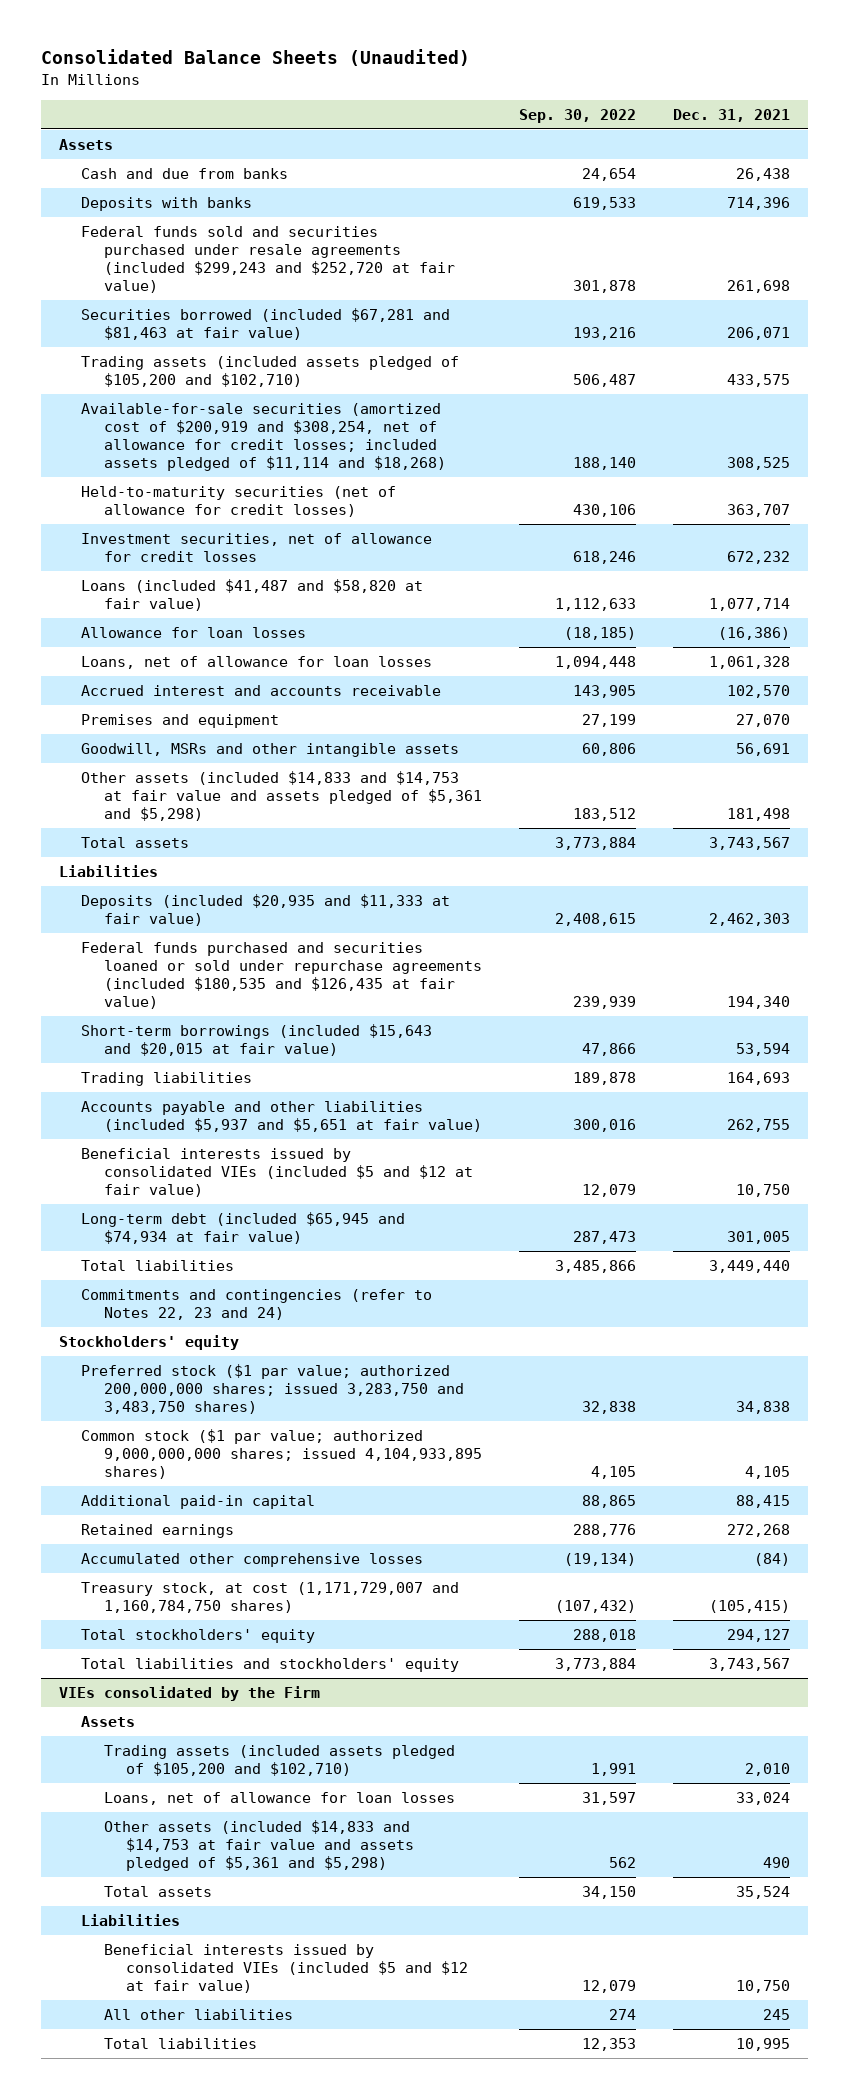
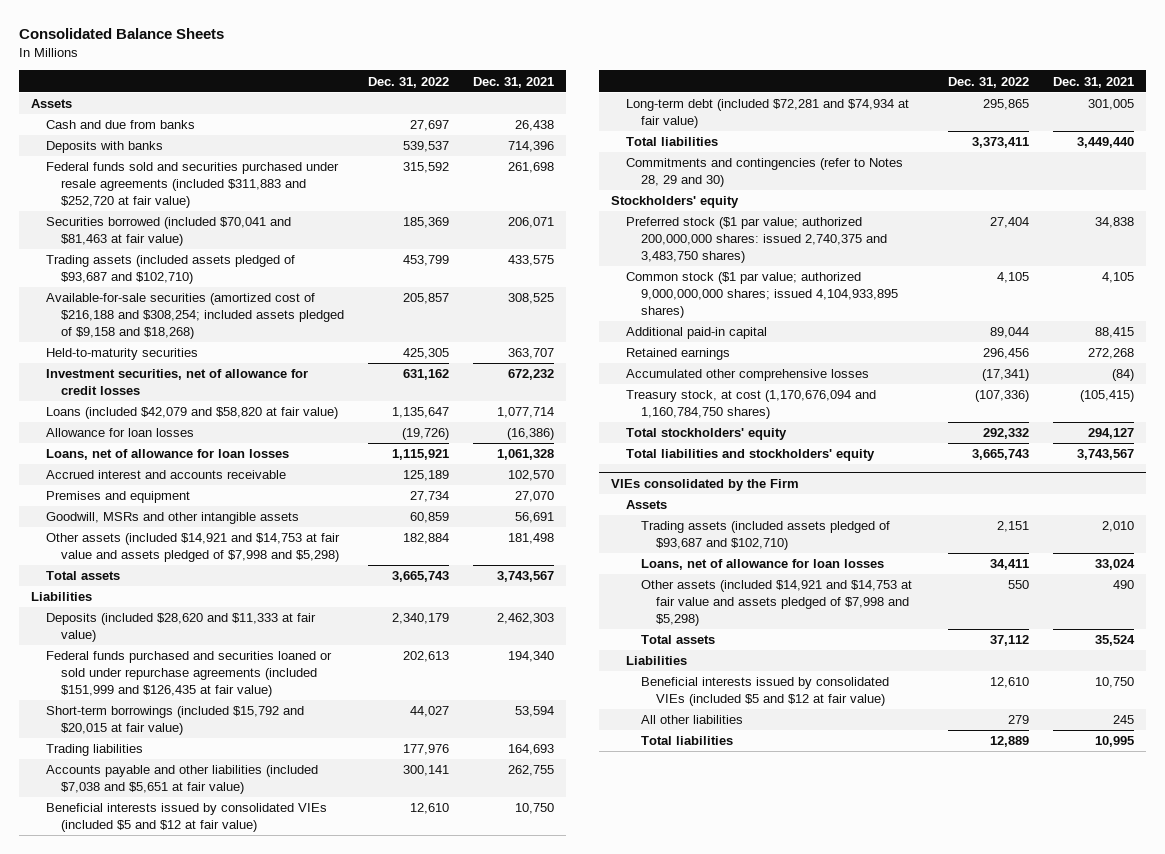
[40,49,470,67] Consolidated Balance Sheets (Unaudited) -> [18,28,224,40] Consolidated Balance Sheets
[518,108,636,123] Sep. 30, 2022 -> none
none -> [368,76,450,88] Dec. 31, 2022
[81,226,455,294] Federal funds sold and securities purchased under resale agreements (included $299,243 and $252,720 at fair value) -> [46,162,340,208] Federal funds sold and securities purchased under resale agreements (included $311,883 and $252,720 at fair value)
[81,308,451,341] Securities borrowed (included $67,281 and $81,463 at fair value) -> [46,217,292,246] Securities borrowed (included $70,041 and $81,463 at fair value)
[81,356,460,388] Trading assets (included assets pledged of $105,200 and $102,710) -> [46,255,296,284] Trading assets (included assets pledged of $93,687 and $102,710)
[81,403,446,472] Available-for-sale securities (amortized cost of $200,919 and $308,254, net of allowance for credit losses; included assets pledged of $11,114 and $18,268) -> [46,293,345,339] Available-for-sale securities (amortized cost of $216,188 and $308,254; included assets pledged of $9,158 and $18,268)
[81,486,397,518] Held-to-maturity securities (net of allowance for credit losses) -> [46,348,199,361] Held-to-maturity securities
[81,579,424,612] Loans (included $41,487 and $58,820 at fair value) -> [46,407,339,420] Loans (included $42,079 and $58,820 at fair value)
[81,771,482,822] Other assets (included $14,833 and $14,753 at fair value and assets pledged of $5,361 and $5,298) -> [46,533,341,562] Other assets (included $14,921 and $14,753 at fair value and assets pledged of $7,998 and $5,298)
[81,894,451,927] Deposits (included $20,935 and $11,333 at fair value) -> [46,613,317,642] Deposits (included $28,620 and $11,333 at fair value)
[81,942,482,1010] Federal funds purchased and securities loaned or sold under repurchase agreements (included $180,535 and $126,435 at fair value) -> [46,651,333,697] Federal funds purchased and securities loaned or sold under repurchase agreements (included $151,999 and $126,435 at fair value)
[81,1024,433,1057] Short-term borrowings (included $15,643 and $20,015 at fair value) -> [46,706,305,735] Short-term borrowings (included $15,792 and $20,015 at fair value)
[81,1101,482,1133] Accounts payable and other liabilities (included $5,937 and $5,651 at fair value) -> [46,765,319,794] Accounts payable and other liabilities (included $7,038 and $5,651 at fair value)
[81,1212,406,1245] Long-term debt (included $65,945 and $74,934 at fair value) -> [626,99,910,128] Long-term debt (included $72,281 and $74,934 at fair value)
[81,1289,433,1321] Commitments and contingencies (refer to Notes 22, 23 and 24) -> [626,158,904,187] Commitments and contingencies (refer to Notes 28, 29 and 30)
[81,1364,464,1415] Preferred stock ($1 par value; authorized 200,000,000 shares; issued 3,283,750 and 3,483,750 shares) -> [626,217,888,263] Preferred stock ($1 par value; authorized 200,000,000 shares: issued 2,740,375 and 3,483,750 shares)
[81,1582,460,1614] Treasury stock, at cost (1,171,729,007 and 1,160,784,750 shares) -> [626,390,877,419] Treasury stock, at cost (1,170,676,094 and 1,160,784,750 shares)
[103,1745,455,1777] Trading assets (included assets pledged of $105,200 and $102,710) -> [641,521,891,550] Trading assets (included assets pledged of $93,687 and $102,710)
[103,1820,414,1872] Other assets (included $14,833 and $14,753 at fair value and assets pledged of $5,361 and $5,298) -> [641,580,913,626] Other assets (included $14,921 and $14,753 at fair value and assets pledged of $7,998 and $5,298)

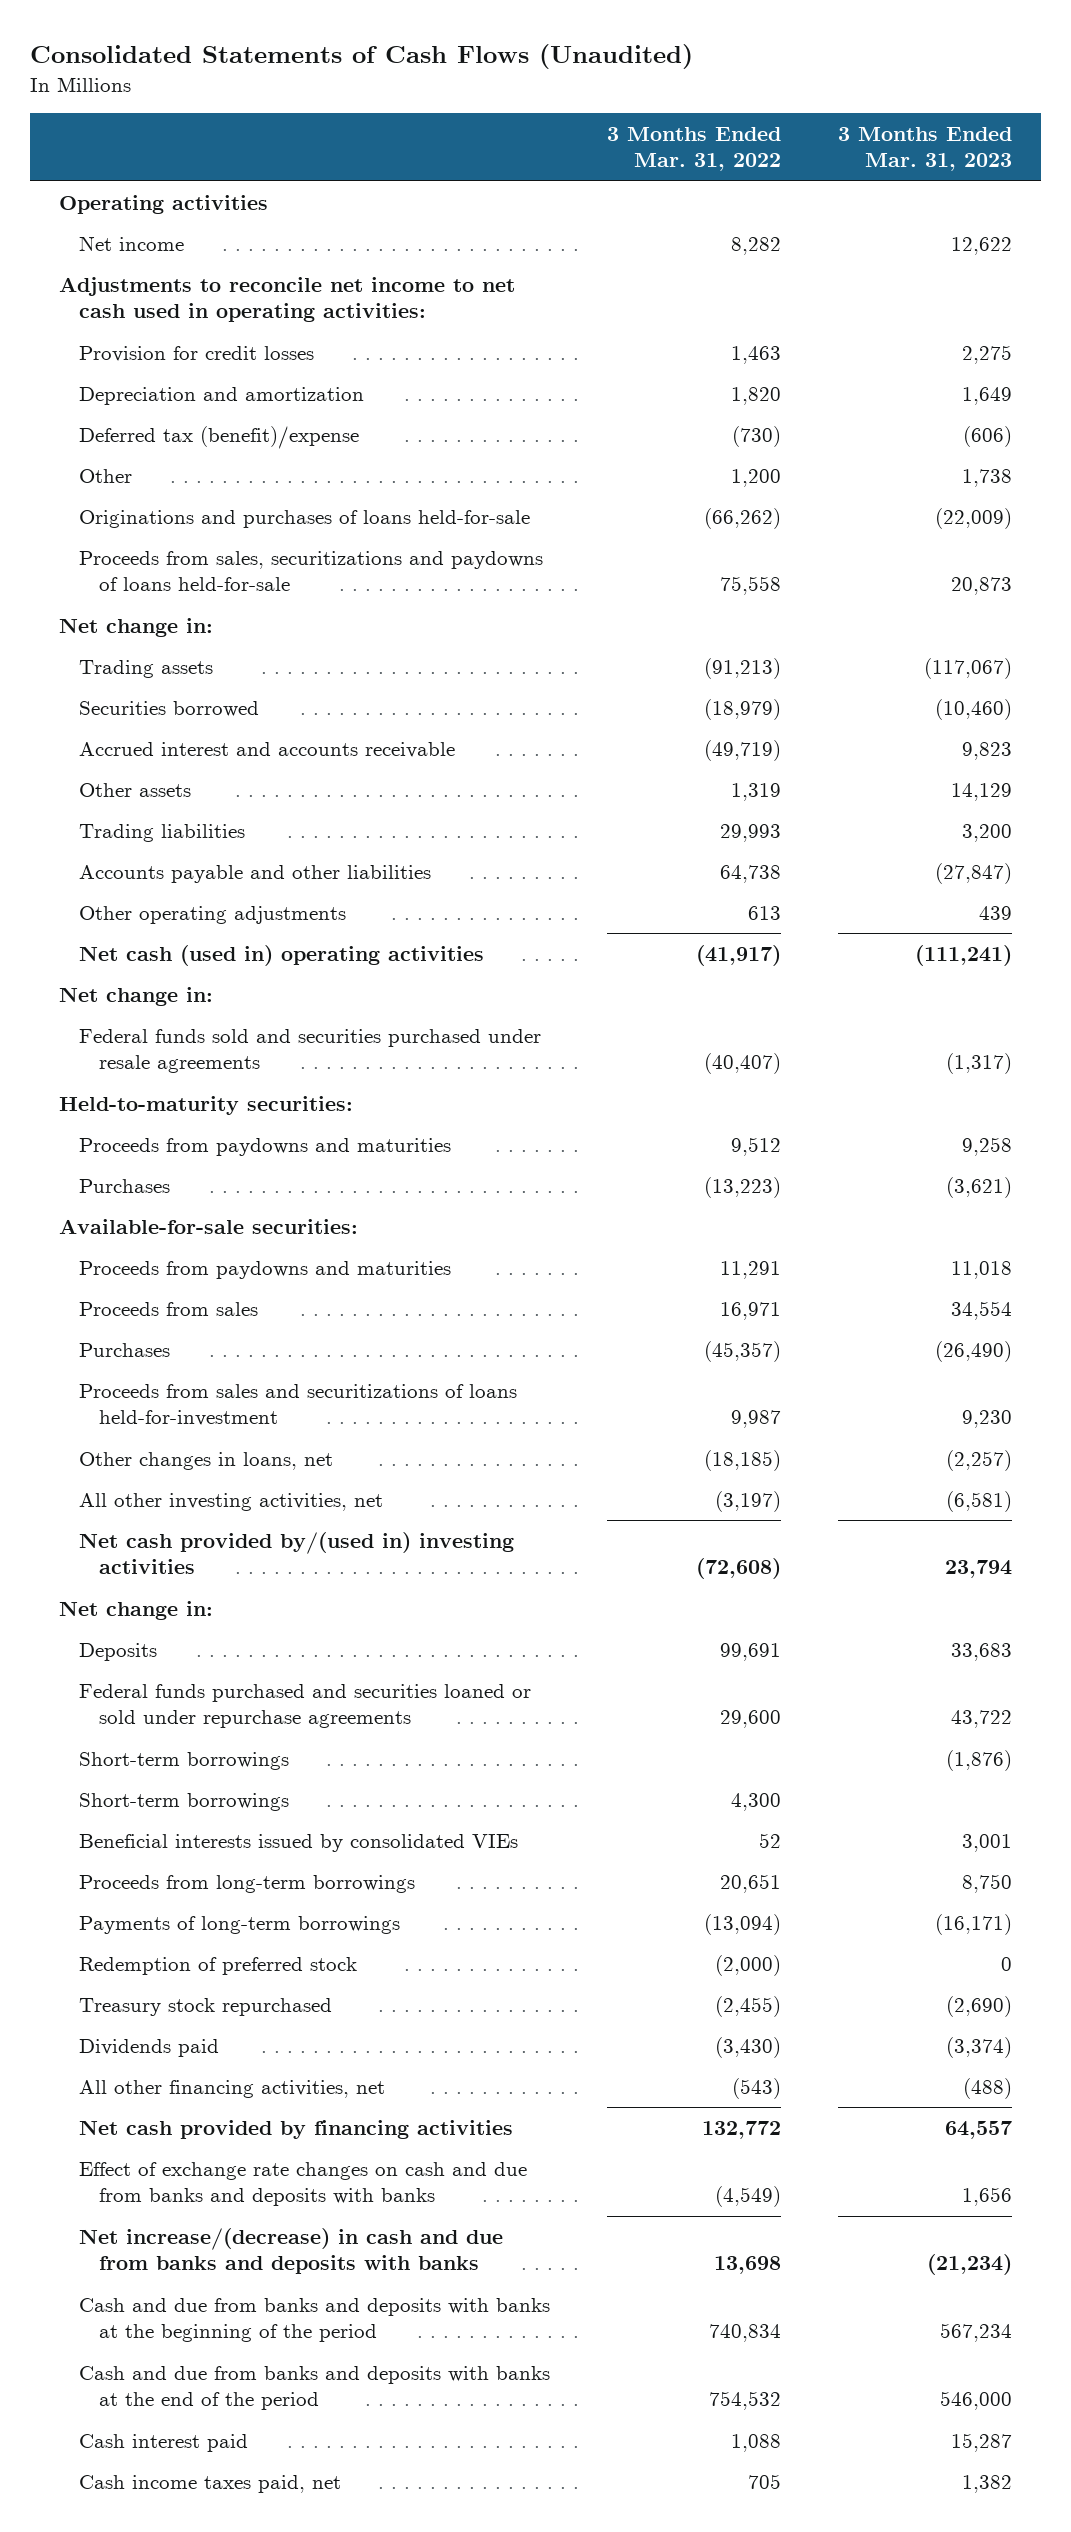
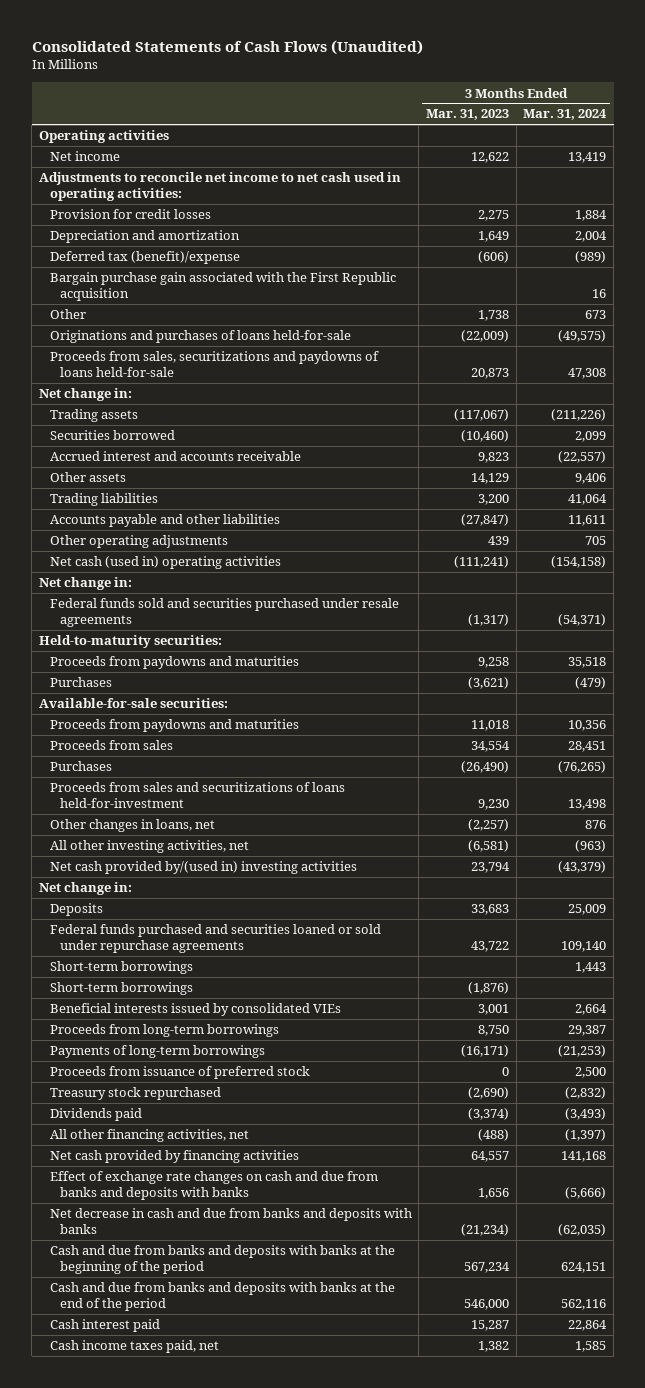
[607,126,782,172] 3 Months Ended Mar. 31, 2022 -> none
none -> [523,109,608,121] Mar. 31, 2024
none -> [49,272,396,302] Bargain purchase gain associated with the First Republic acquisition
[79,1752,290,1771] Short-term borrowings -> [49,982,193,996] Short-term borrowings
[79,1957,358,1976] Redemption of preferred stock -> none
none -> [49,1066,310,1080] Proceeds from issuance of preferred stock
[79,2228,504,2275] Net increase/(decrease) in cash and due from banks and deposits with banks -> [49,1208,412,1235] Net decrease in cash and due from banks and deposits with banks

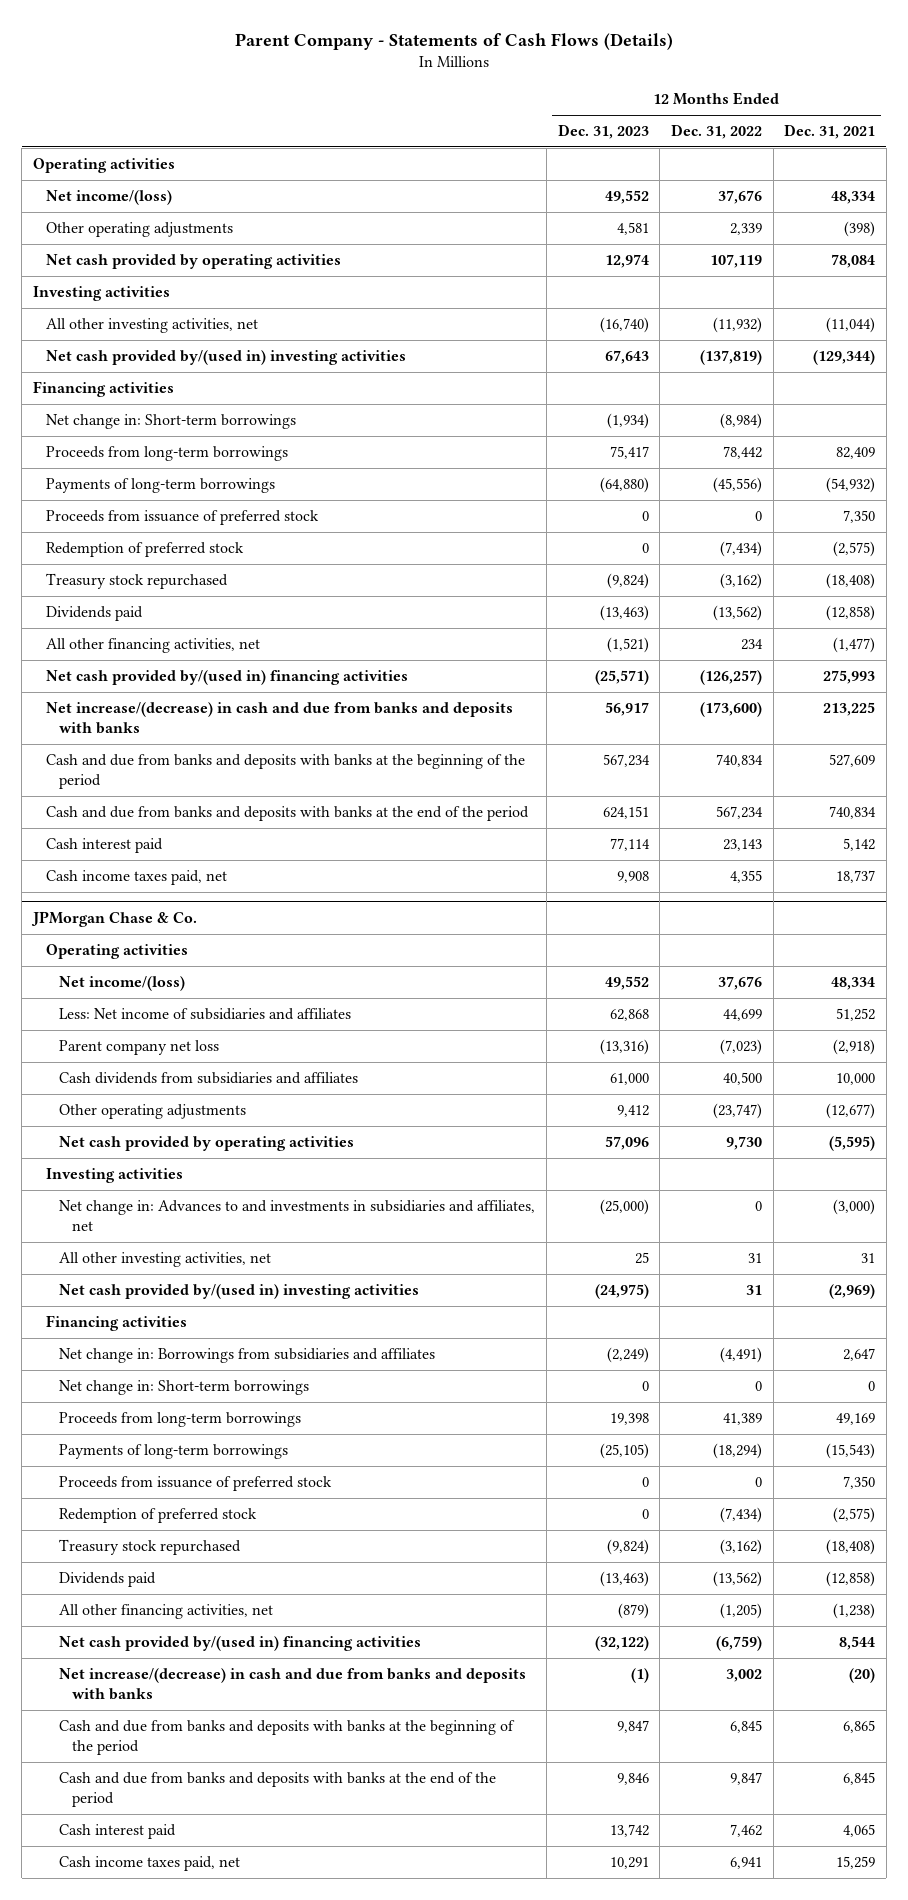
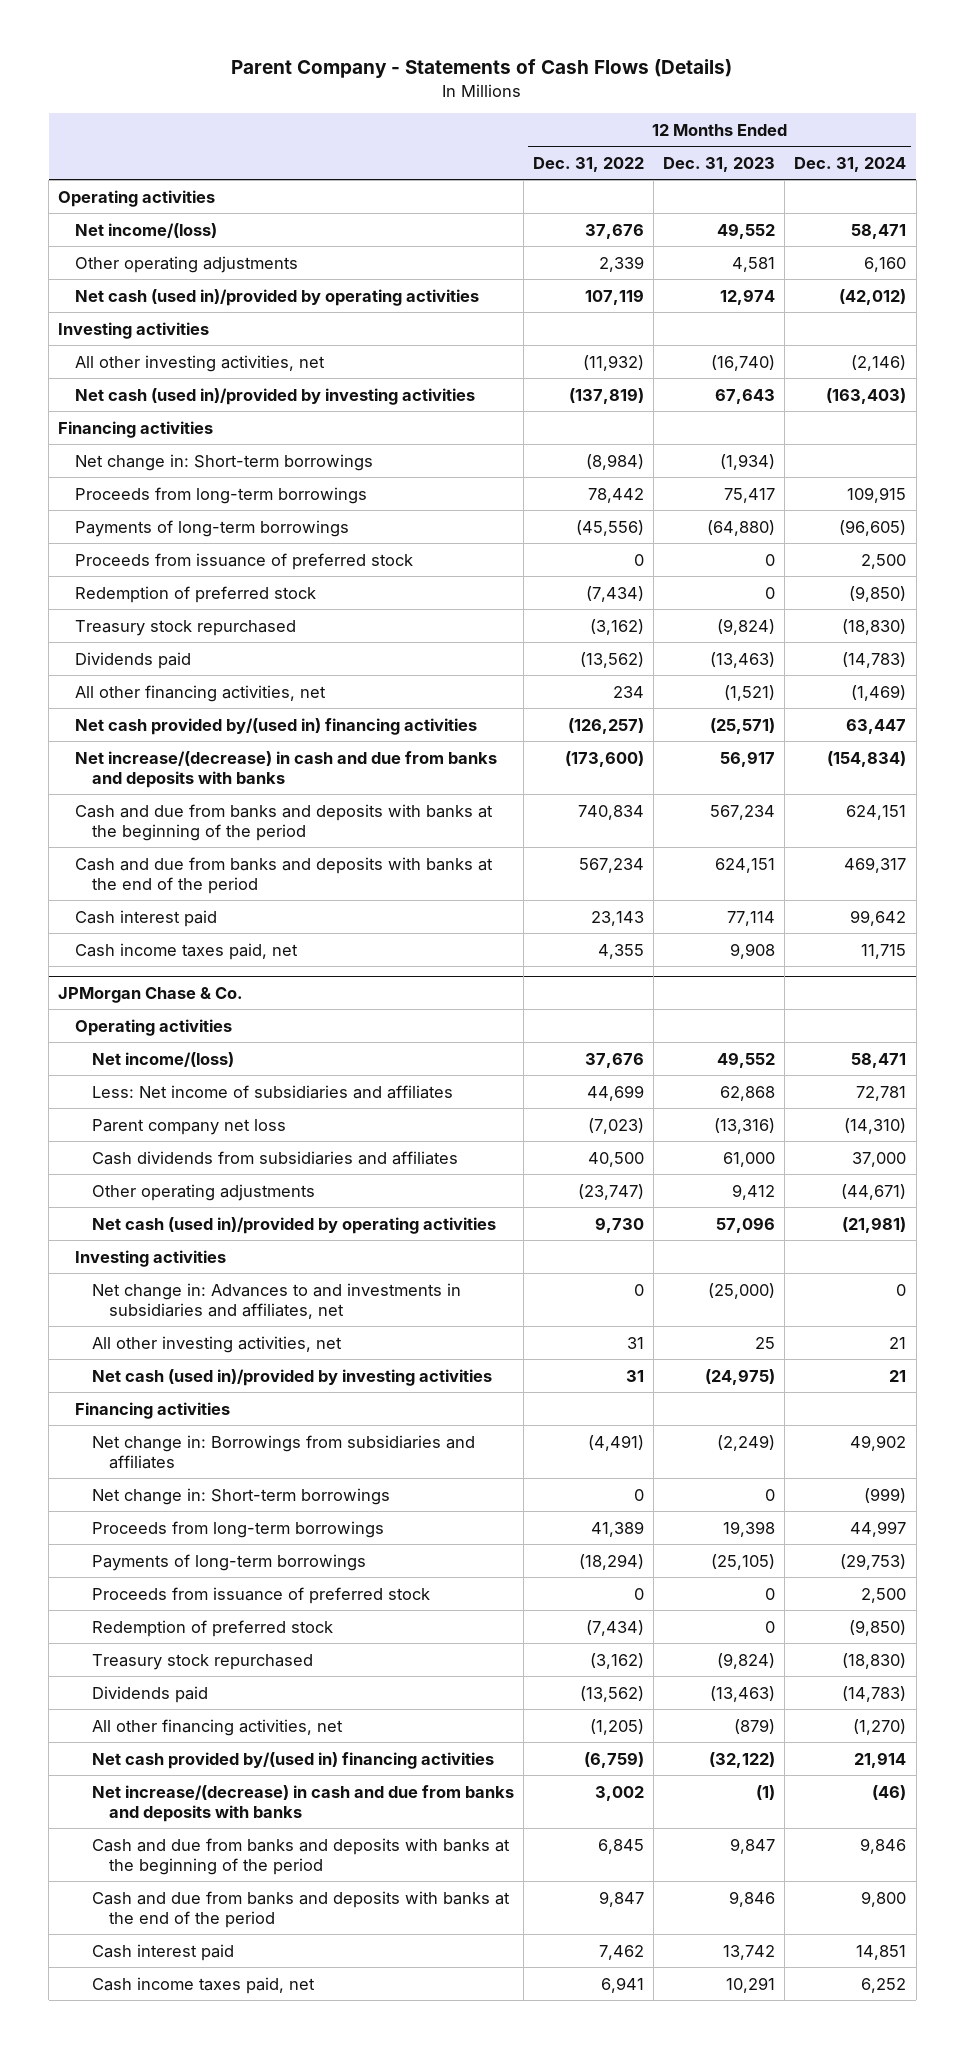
[784,124,876,140] Dec. 31, 2021 -> none
none -> [794,156,907,172] Dec. 31, 2024
[45,254,341,270] Net cash provided by operating activities -> [75,288,480,306] Net cash (used in)/provided by operating activities
[45,350,406,366] Net cash provided by/(used in) investing activities -> [75,387,476,405] Net cash (used in)/provided by investing activities
[59,1136,355,1152] Net cash provided by operating activities -> [91,1216,496,1234] Net cash (used in)/provided by operating activities
[59,1284,420,1300] Net cash provided by/(used in) investing activities -> [91,1368,492,1386] Net cash (used in)/provided by investing activities

